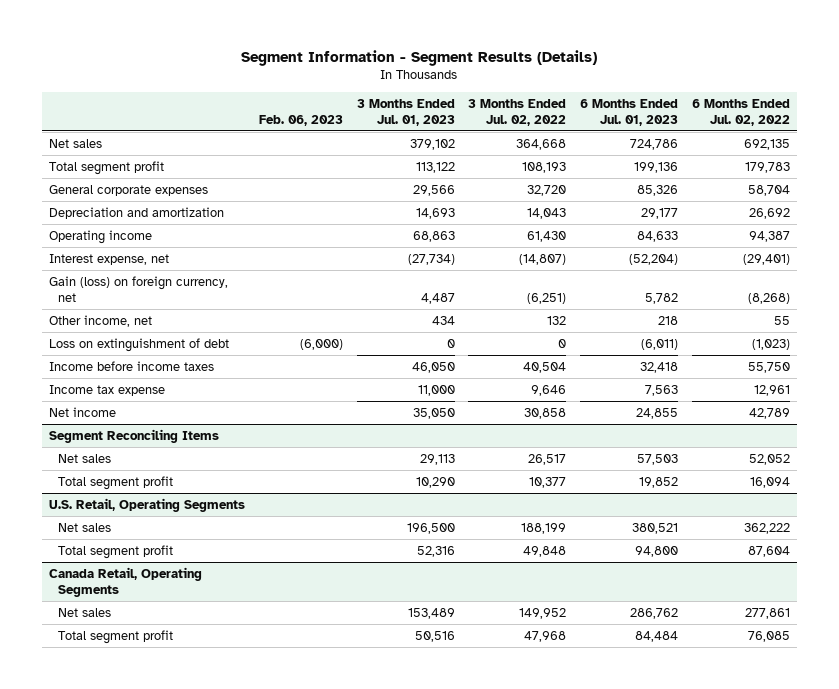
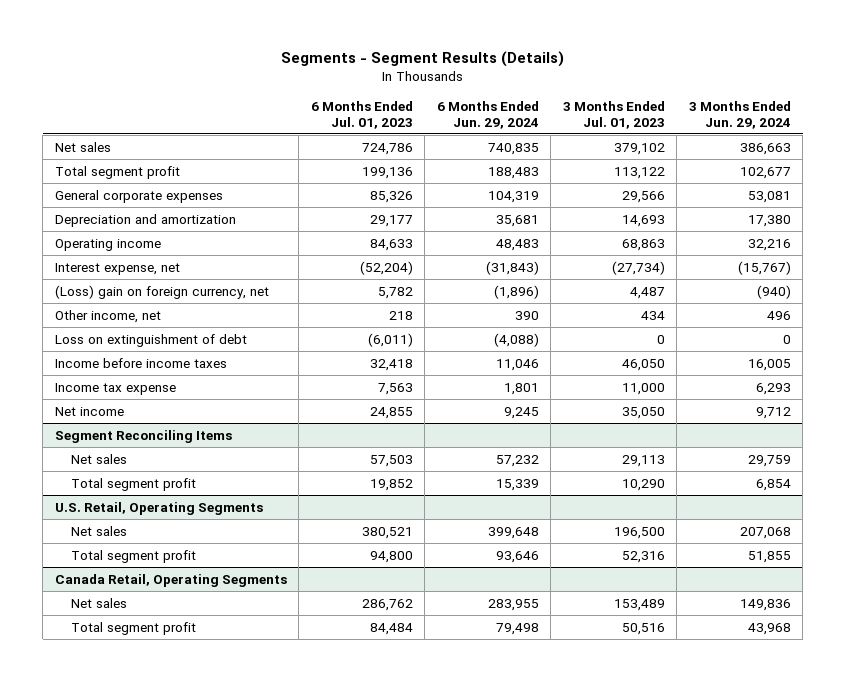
[241,49,598,66] Segment Information - Segment Results (Details) -> [280,51,564,68] Segments - Segment Results (Details)
[258,114,343,126] Feb. 06, 2023 -> none
[468,99,567,126] 3 Months Ended Jul. 02, 2022 -> none
[692,99,791,126] 6 Months Ended Jul. 02, 2022 -> none
none -> [436,101,539,129] 6 Months Ended Jun. 29, 2024
none -> [688,101,791,129] 3 Months Ended Jun. 29, 2024
[48,275,228,302] Gain (loss) on foreign currency, net -> [54,284,269,299] (Loss) gain on foreign currency, net

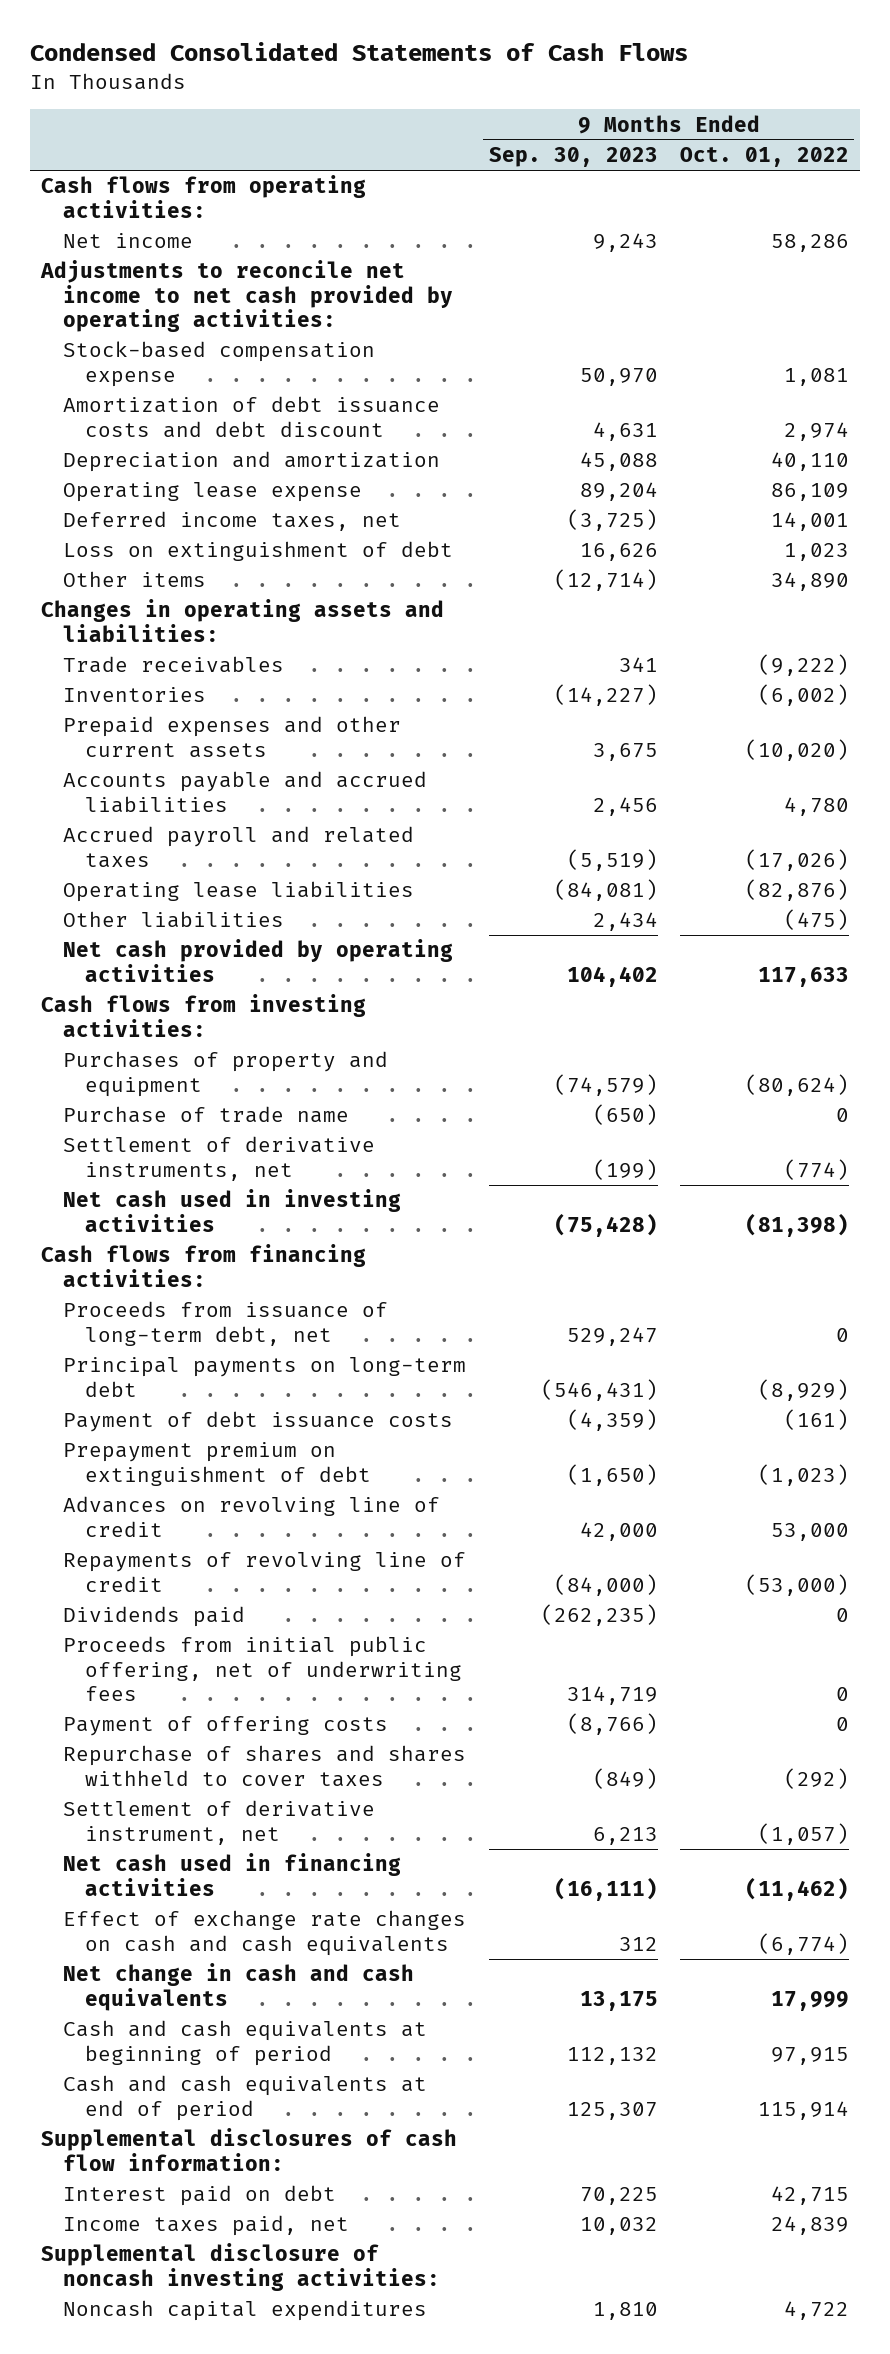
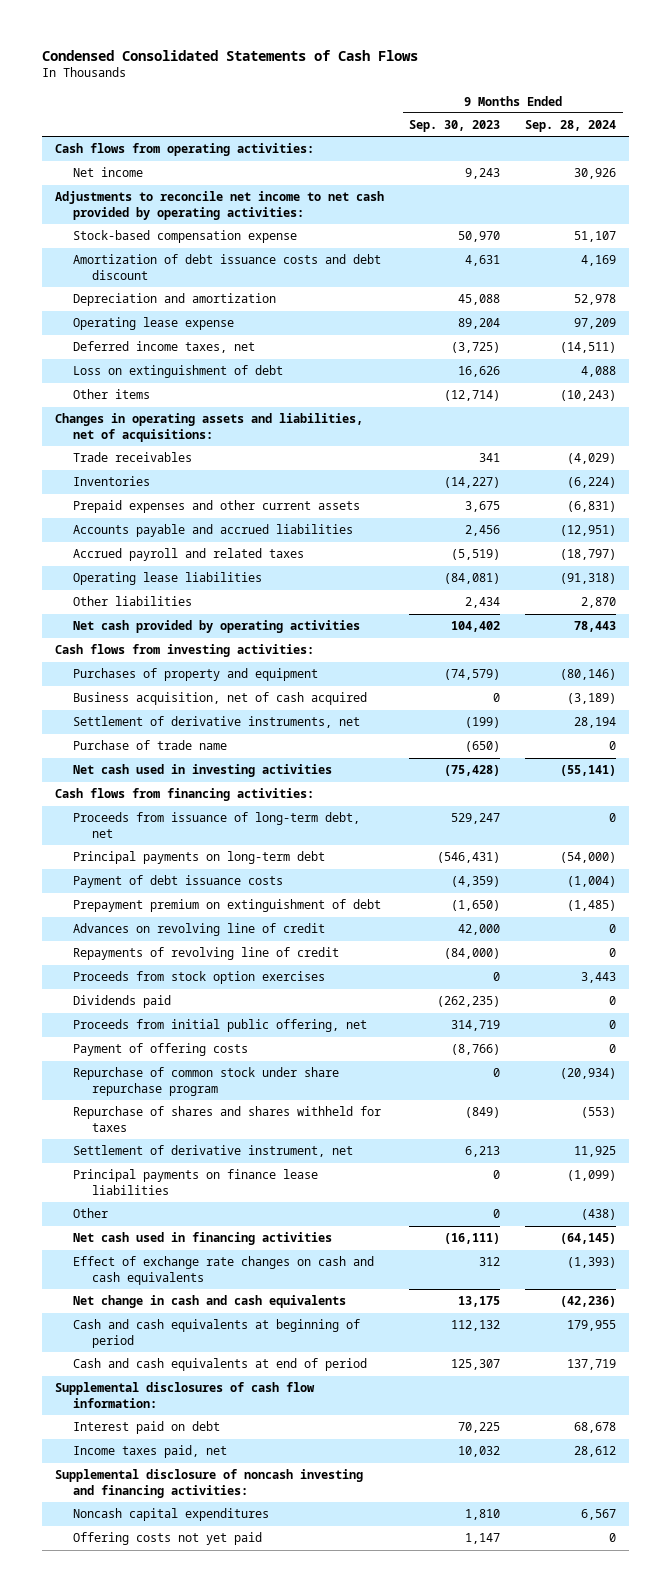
[679,147,849,168] Oct. 01, 2022 -> none
none -> [525,120,617,133] Sep. 28, 2024
[40,599,444,642] Changes in operating assets and liabilities: -> [54,413,363,442] Changes in operating assets and liabilities, net of acquisitions:
none -> [73,692,368,706] Business acquisition, net of cash acquired
[63,1106,350,1124] Purchase of trade name -> [73,740,228,751] Purchase of trade name
none -> [73,971,326,985] Proceeds from stock option exercises
[63,1636,463,1702] Proceeds from initial public offering, net of underwriting fees -> [73,1019,368,1033] Proceeds from initial public offering, net
none -> [73,1067,340,1096] Repurchase of common stock under share repurchase program
[63,1745,467,1787] Repurchase of shares and shares withheld to cover taxes -> [73,1106,382,1132] Repurchase of shares and shares withheld for taxes
none -> [73,1169,319,1195] Principal payments on finance lease liabilities
none -> [73,1208,109,1219] Other
[40,2243,441,2291] Supplemental disclosure of noncash investing activities: -> [54,1469,363,1498] Supplemental disclosure of noncash investing and financing activities:
none -> [73,1532,263,1546] Offering costs not yet paid

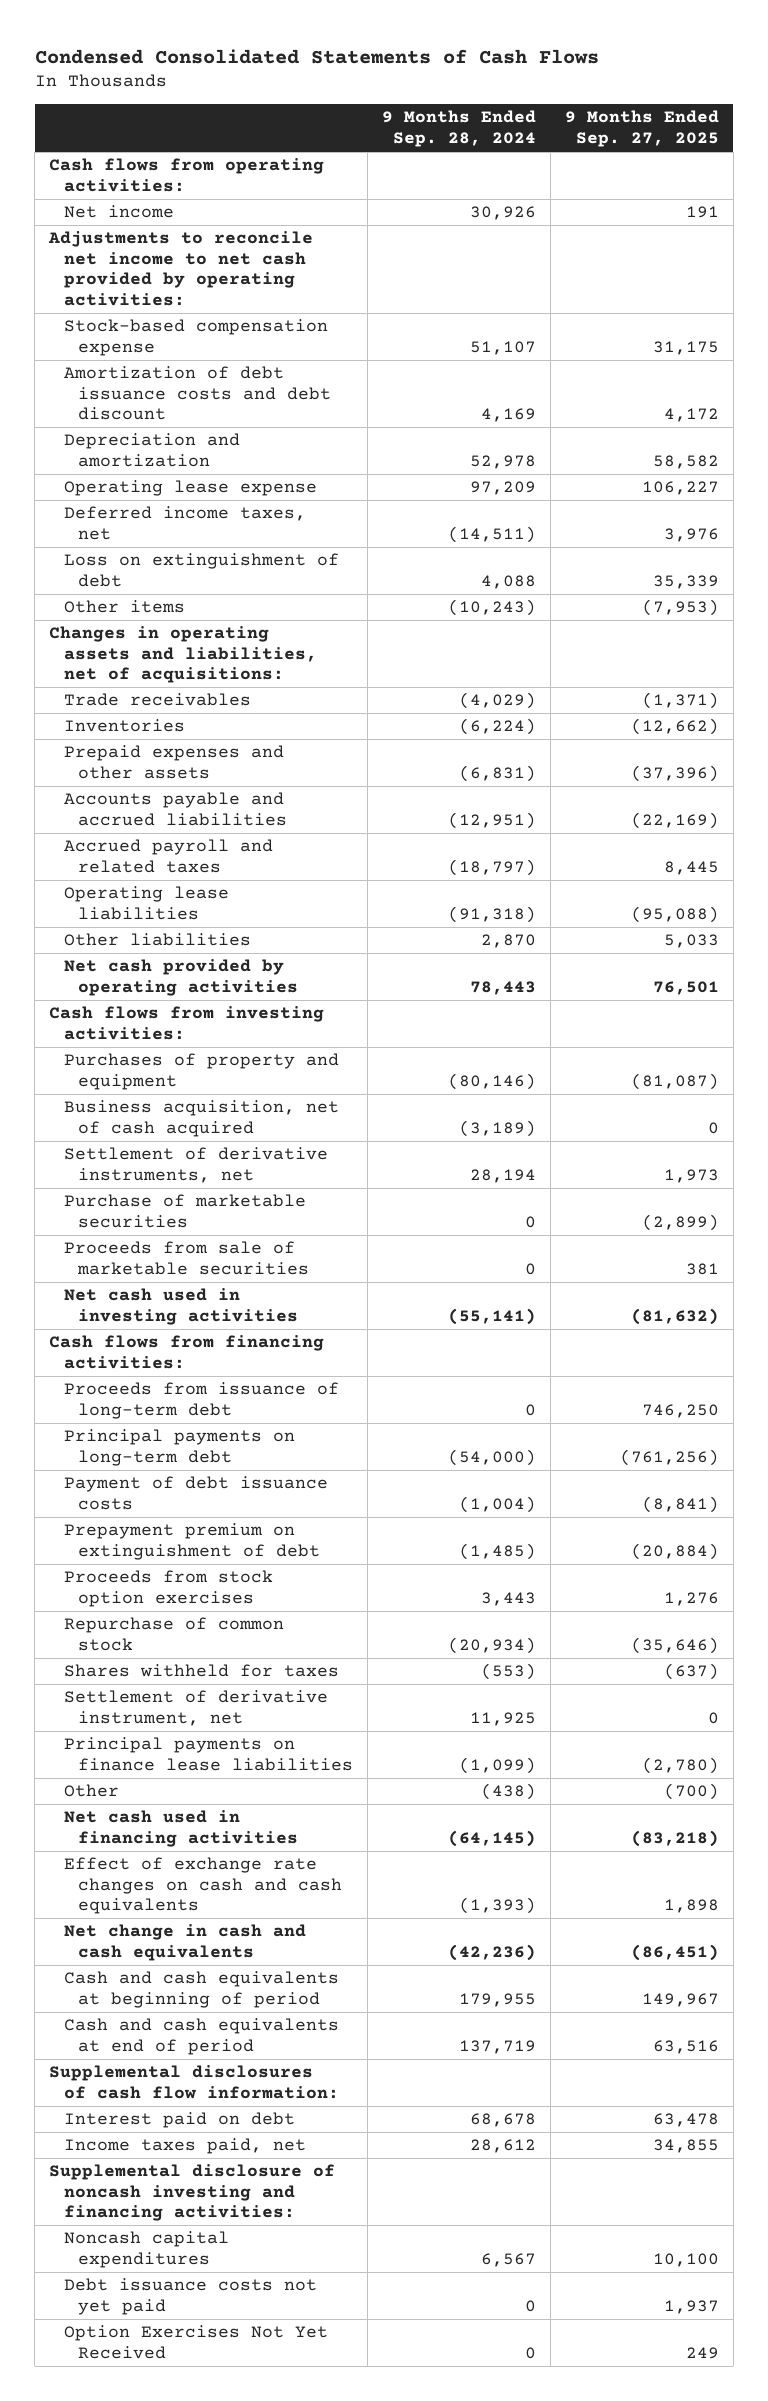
[408,120,500,133] Sep. 30, 2023 -> none
none -> [564,110,719,148] 9 Months Ended Sep. 27, 2025
[73,500,361,514] Prepaid expenses and other current assets -> [63,745,284,779] Prepaid expenses and other assets
[73,740,228,751] Purchase of trade name -> none
none -> [63,1194,306,1228] Purchase of marketable securities
none -> [63,1241,310,1275] Proceeds from sale of marketable securities
[73,812,361,838] Proceeds from issuance of long-term debt, net -> [63,1382,339,1419] Proceeds from issuance of long-term debt
[73,923,326,937] Advances on revolving line of credit -> none
[73,947,340,961] Repayments of revolving line of credit -> none
[73,995,172,1009] Dividends paid -> none
[73,1019,368,1033] Proceeds from initial public offering, net -> none
[73,1043,249,1057] Payment of offering costs -> none
[73,1067,340,1096] Repurchase of common stock under share repurchase program -> [63,1617,284,1651] Repurchase of common stock
[73,1106,382,1132] Repurchase of shares and shares withheld for taxes -> [63,1664,339,1678] Shares withheld for taxes
[73,1532,263,1546] Offering costs not yet paid -> [63,2278,317,2315] Debt issuance costs not yet paid
none -> [63,2325,328,2359] Option Exercises Not Yet Received

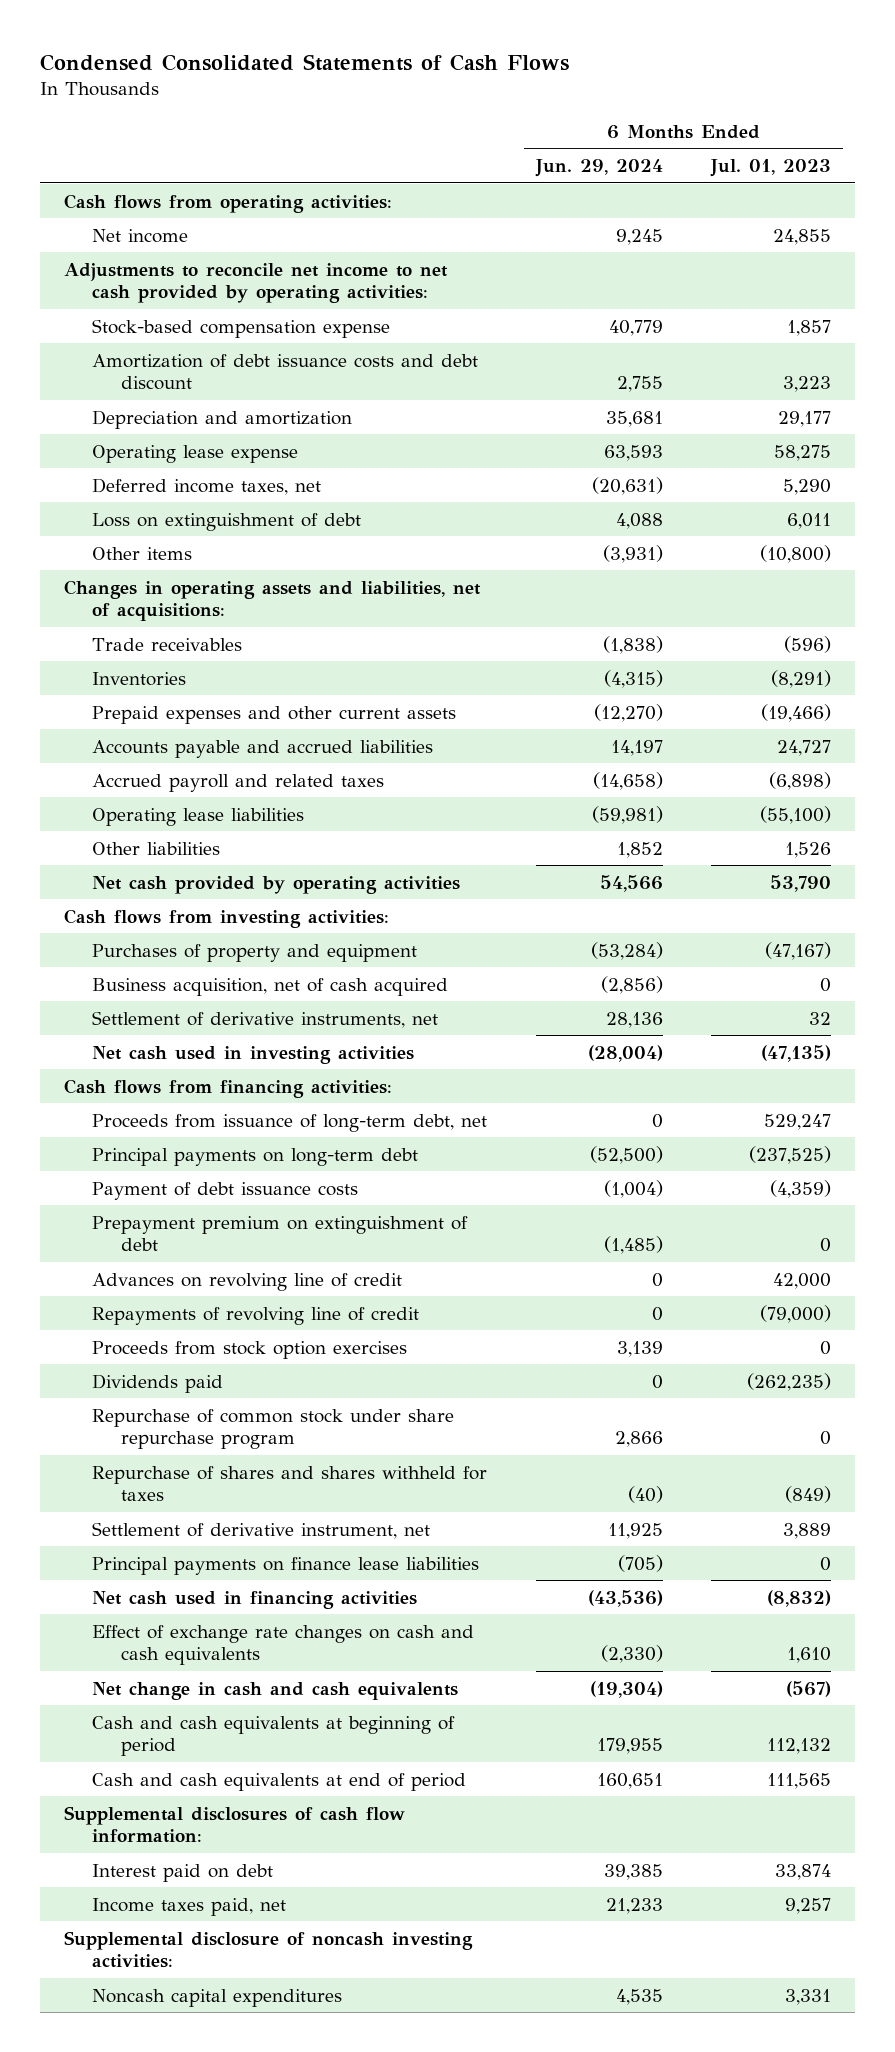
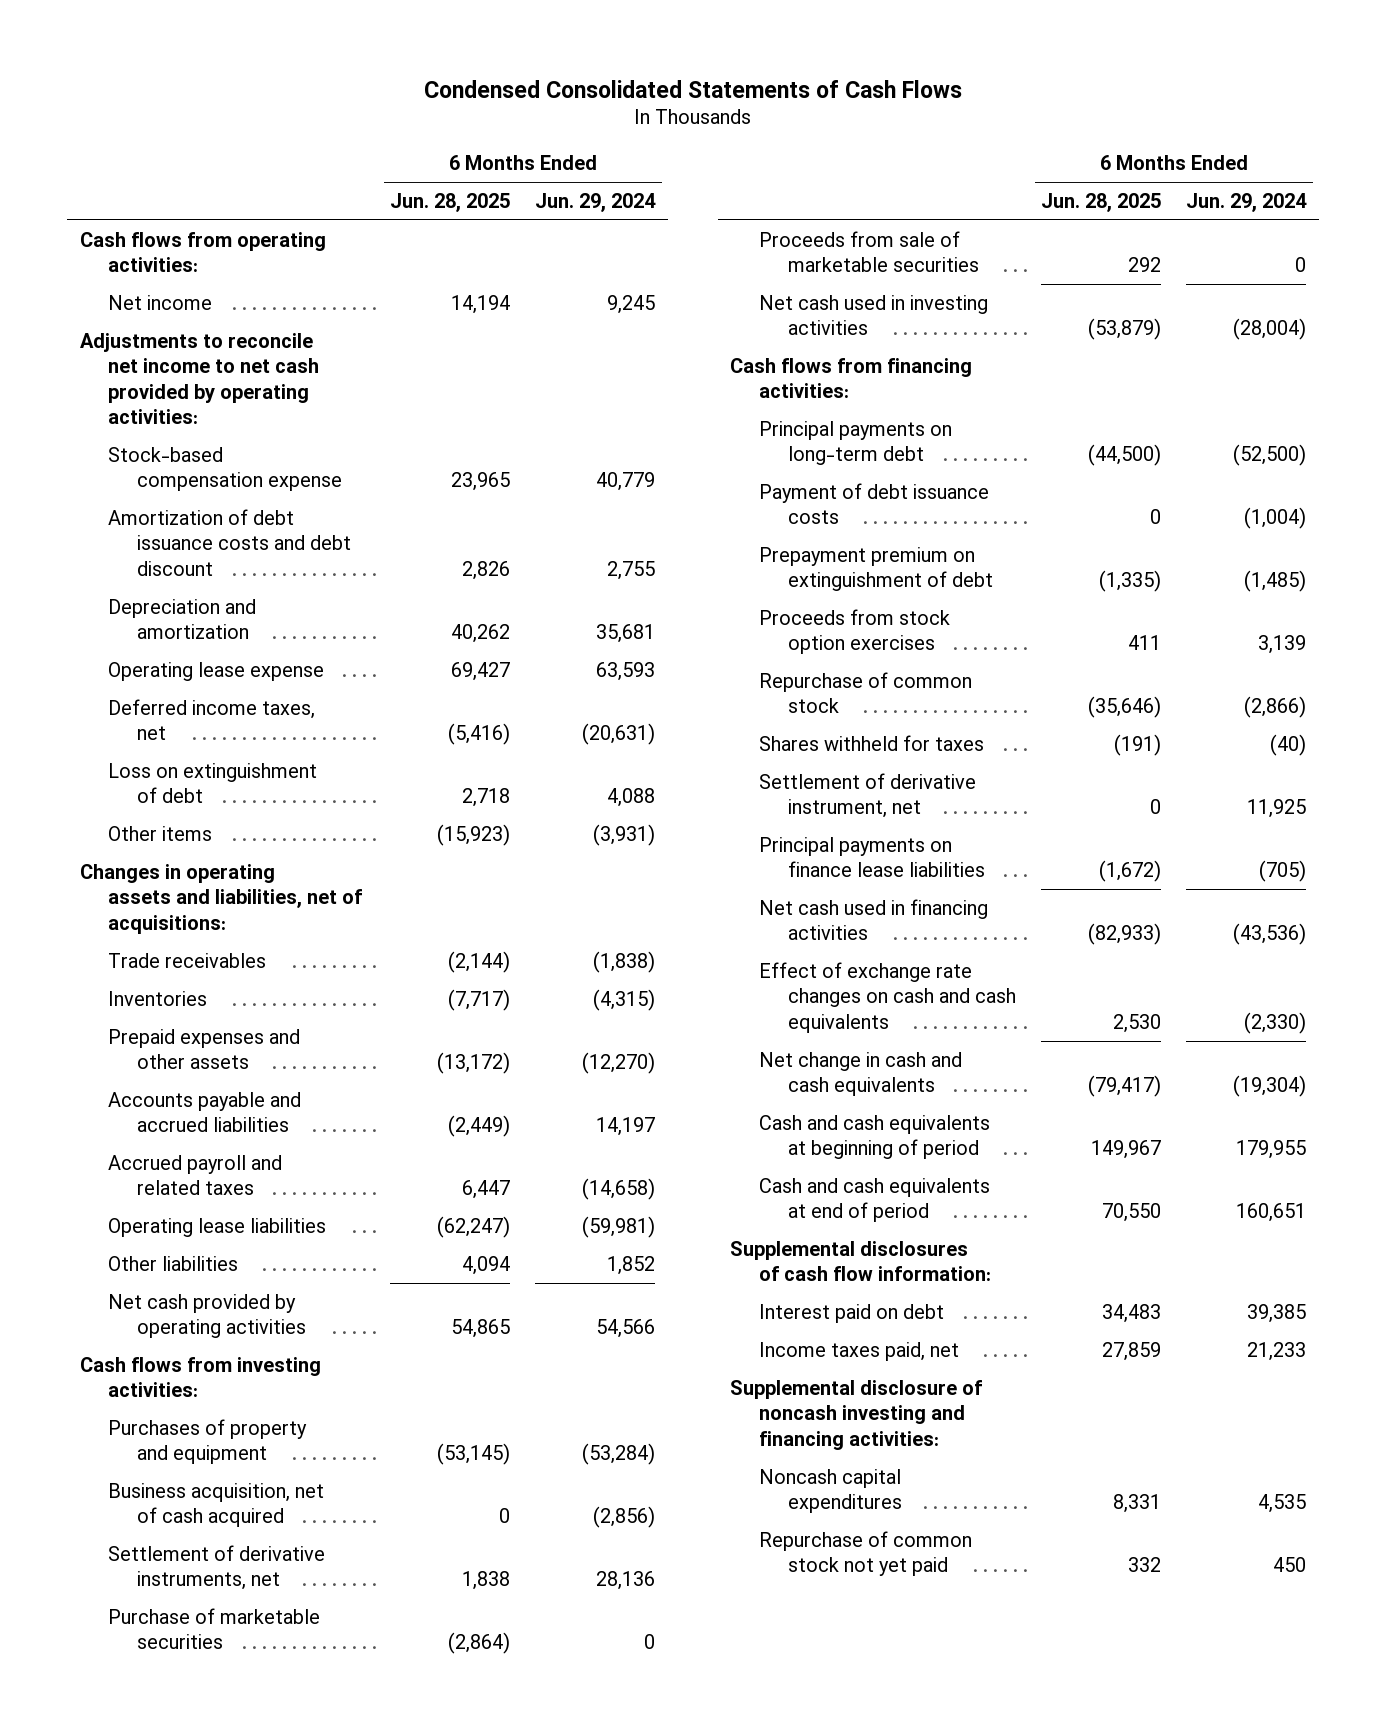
[710,159,832,178] Jul. 01, 2023 -> none
none -> [390,193,511,213] Jun. 28, 2025
[92,705,457,724] Prepaid expenses and other current assets -> [108,1028,301,1070] Prepaid expenses and other assets
none -> [108,1607,321,1650] Purchase of marketable securities
none -> [759,230,979,273] Proceeds from sale of marketable securities
[92,1113,488,1132] Proceeds from issuance of long-term debt, net -> none
[92,1272,403,1291] Advances on revolving line of credit -> none
[92,1306,420,1325] Repayments of revolving line of credit -> none
[92,1373,224,1393] Dividends paid -> none
[92,1408,455,1450] Repurchase of common stock under share repurchase program -> [759,671,973,714] Repurchase of common stock
[614,1431,663,1448] 2,866 -> [1244,696,1307,719] (2,866)
[92,1465,488,1502] Repurchase of shares and shares withheld for taxes -> [759,734,985,751] Shares withheld for taxes
[64,1930,474,1969] Supplemental disclosure of noncash investing activities: -> [730,1379,983,1450] Supplemental disclosure of noncash investing and financing activities:
none -> [759,1530,973,1577] Repurchase of common stock not yet paid

